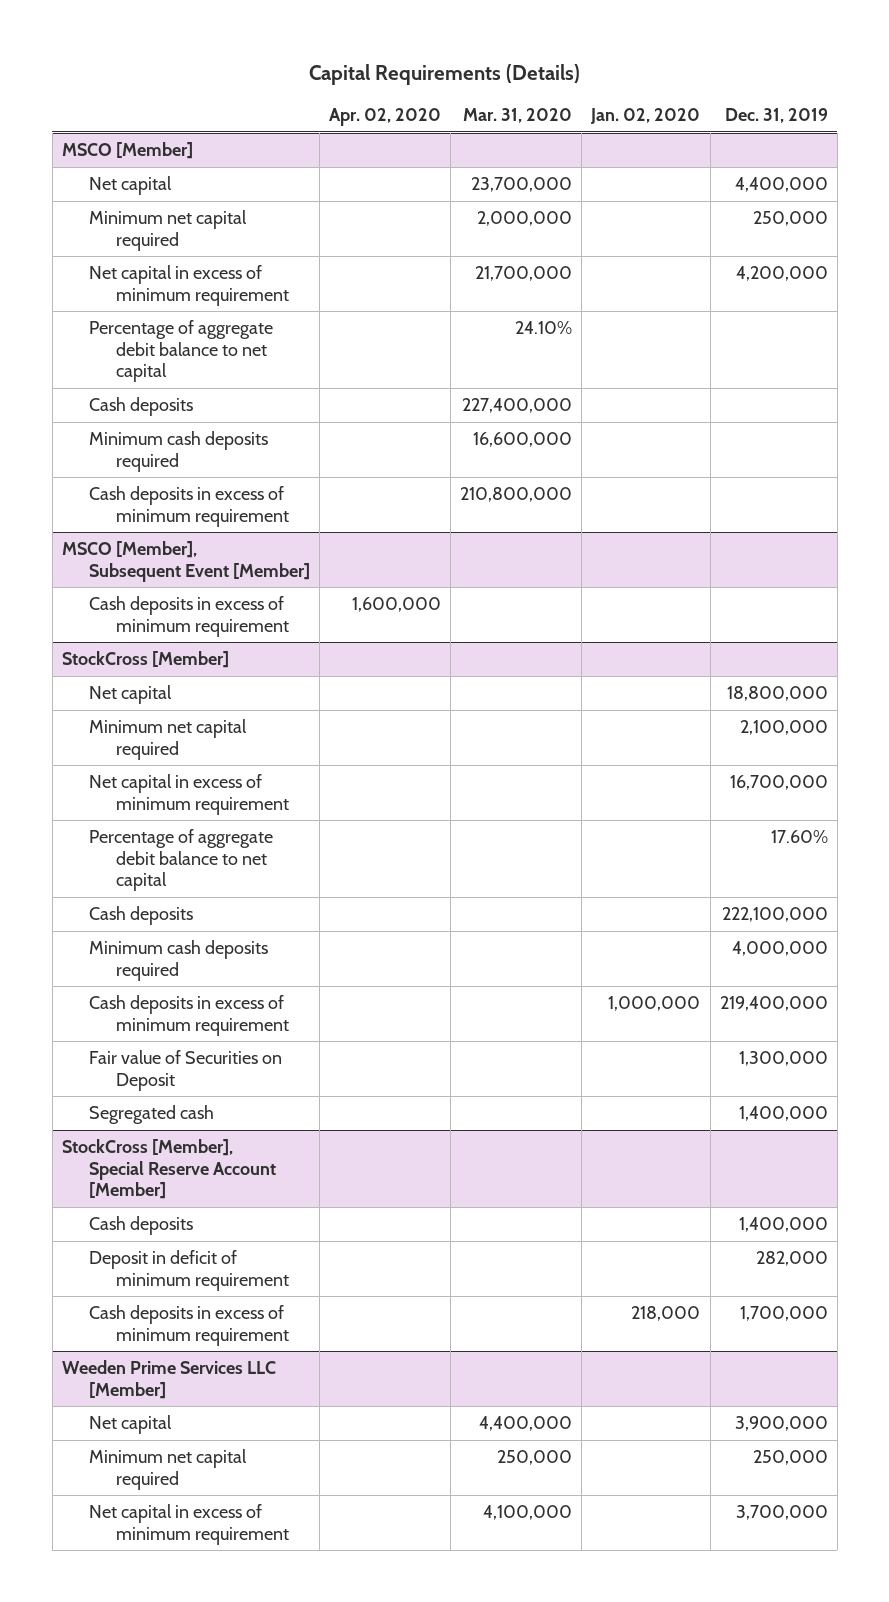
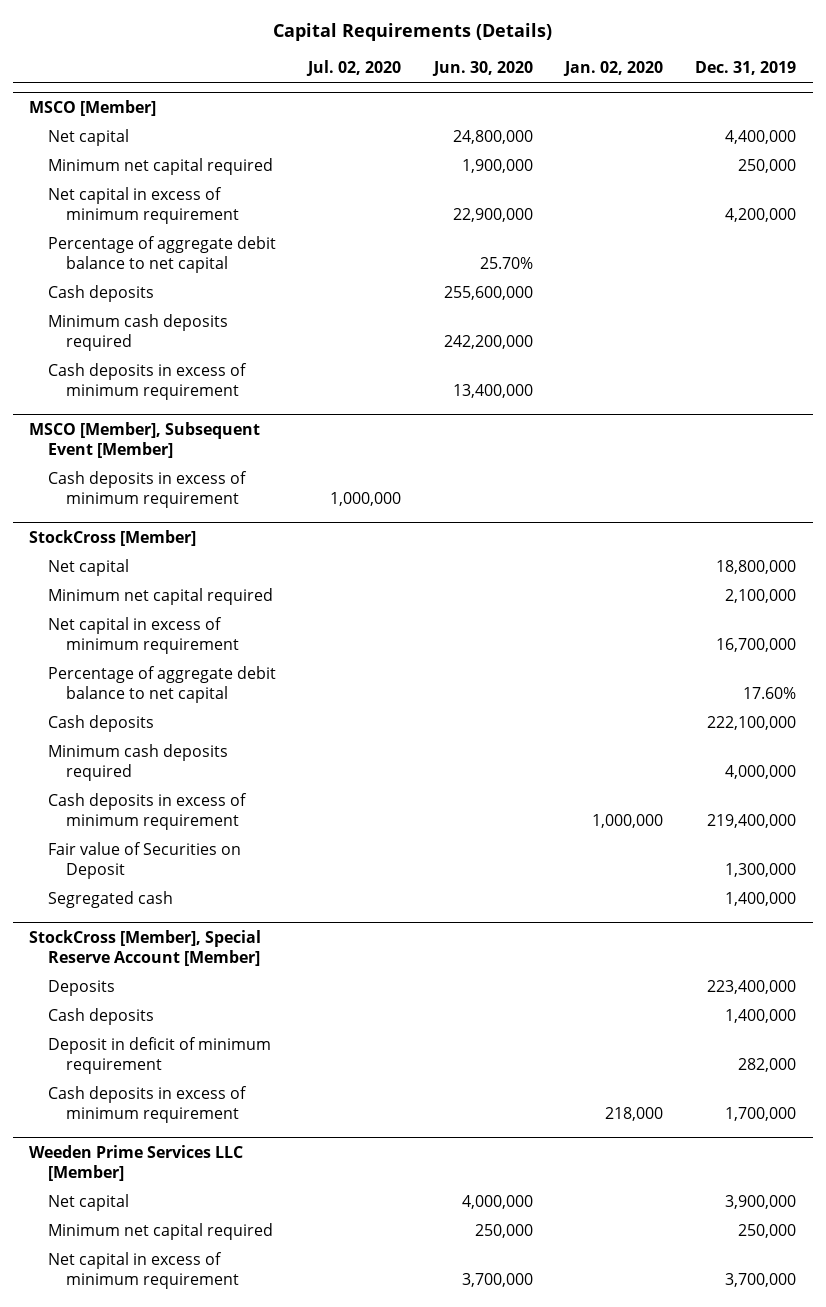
[328,108,441,127] Apr. 02, 2020 -> none
[463,108,573,124] Mar. 31, 2020 -> none
none -> [306,60,402,77] Jul. 02, 2020
none -> [431,61,533,77] Jun. 30, 2020
none -> [47,980,115,997] Deposits

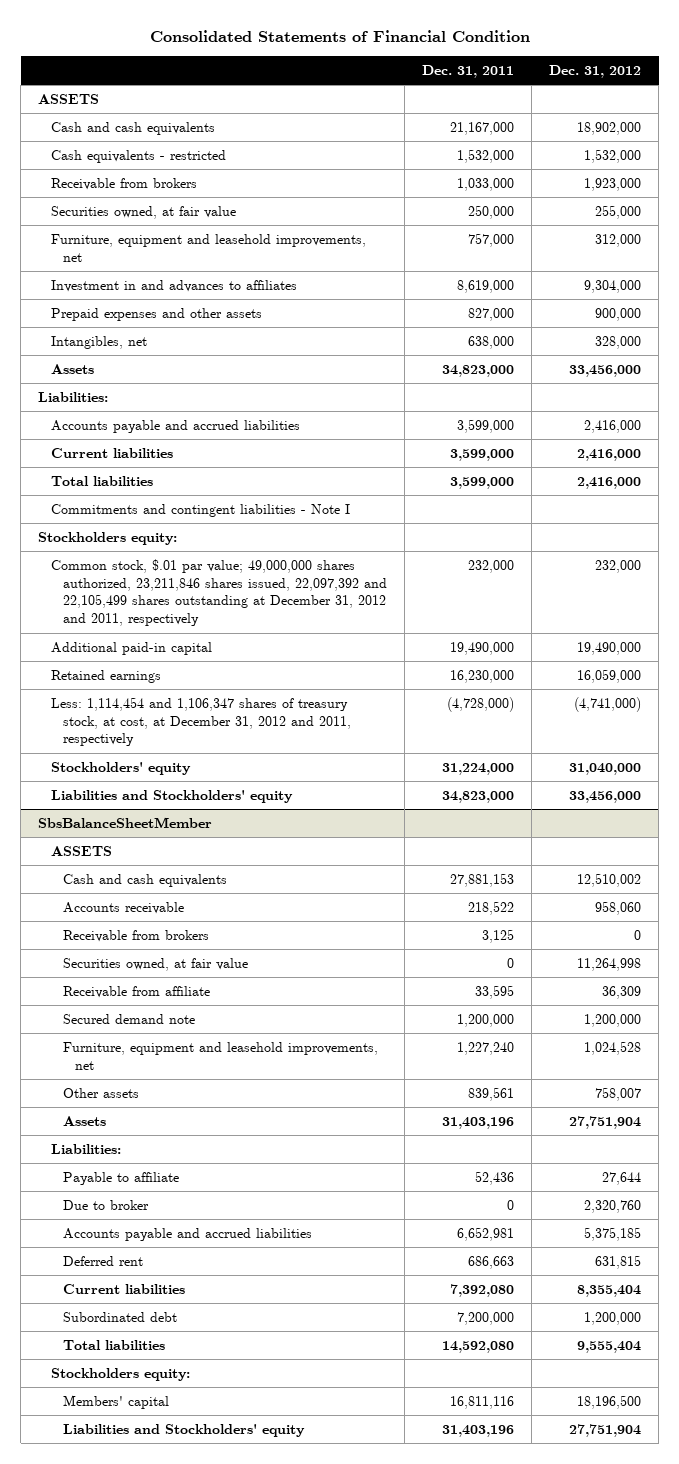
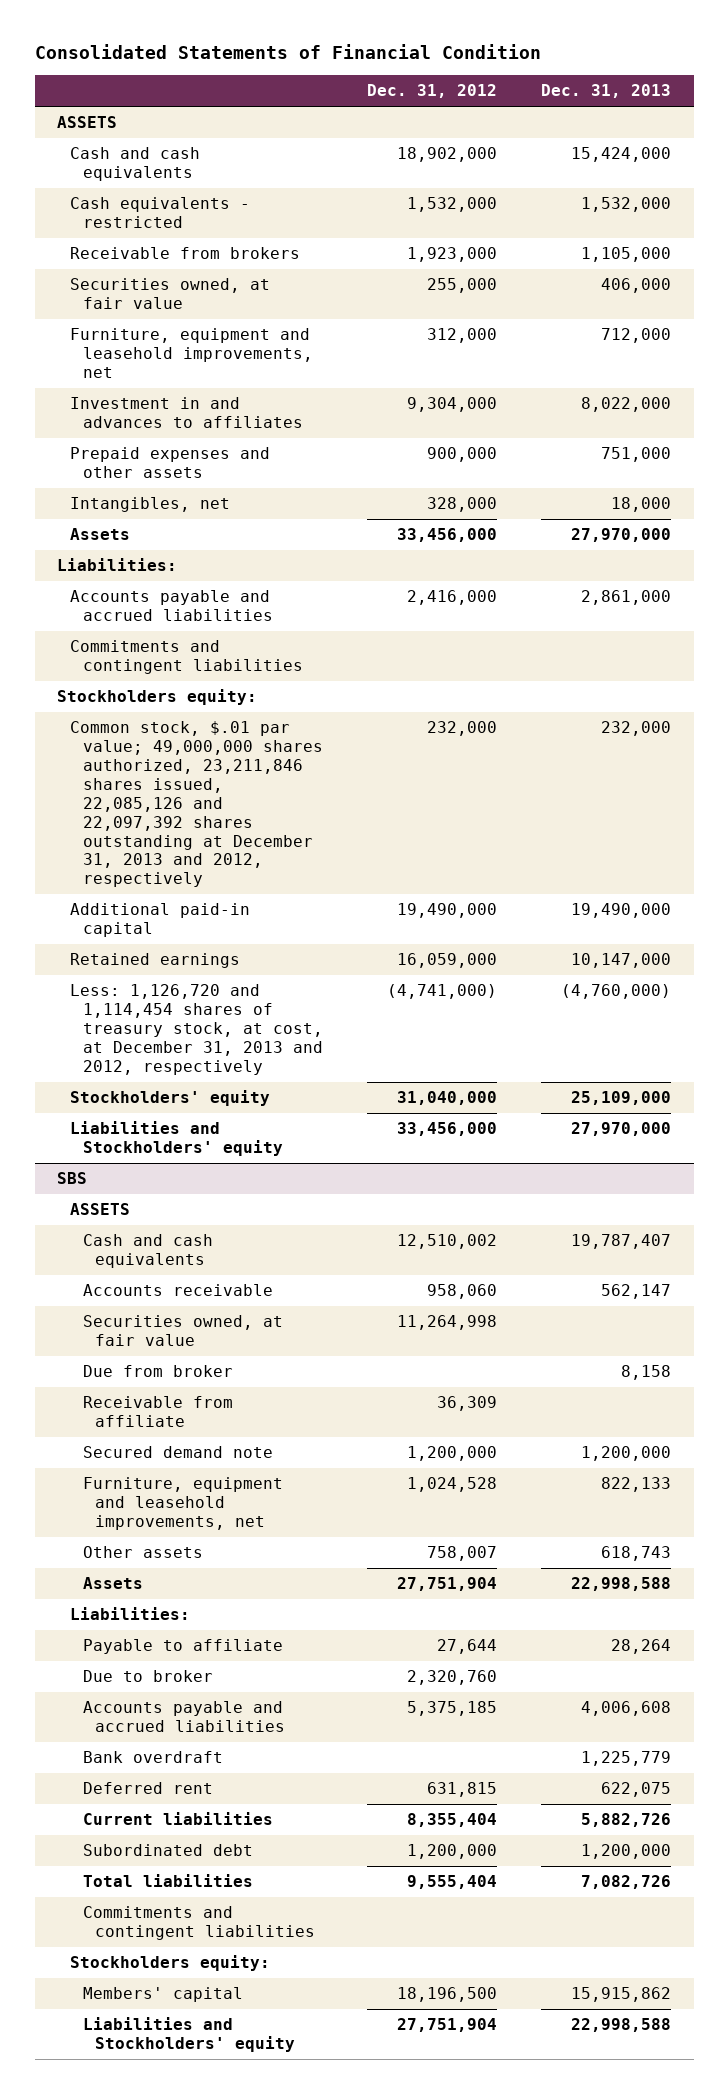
[422,64,515,78] Dec. 31, 2011 -> none
none -> [541,84,672,99] Dec. 31, 2013
[50,447,173,458] Current liabilities -> none
[50,475,153,486] Total liabilities -> none
[50,503,350,517] Commitments and contingent liabilities - Note I -> [69,640,303,675] Commitments and contingent liabilities
[50,558,387,627] Common stock, $.01 par value; 49,000,000 shares authorized, 23,211,846 shares issued, 22,097,392 and 22,105,499 shares outstanding at December 31, 2012 and 2011, respectively -> [69,721,323,888] Common stock, $.01 par value; 49,000,000 shares authorized, 23,211,846 shares issued, 22,085,126 and 22,097,392 shares outstanding at December 31, 2013 and 2012, respectively
[50,696,351,747] Less: 1,114,454 and 1,106,347 shares of treasury stock, at cost, at December 31, 2012 and 2011, respectively -> [69,984,323,1075] Less: 1,126,720 and 1,114,454 shares of treasury stock, at cost, at December 31, 2013 and 2012, respectively
[38,816,213,828] SbsBalanceSheetMember -> none
none -> [57,1172,88,1185] SBS
[62,929,209,942] Receivable from brokers -> none
none -> [82,1365,233,1378] Due from broker
none -> [82,1751,223,1764] Bank overdraft
none -> [82,1906,316,1941] Commitments and contingent liabilities

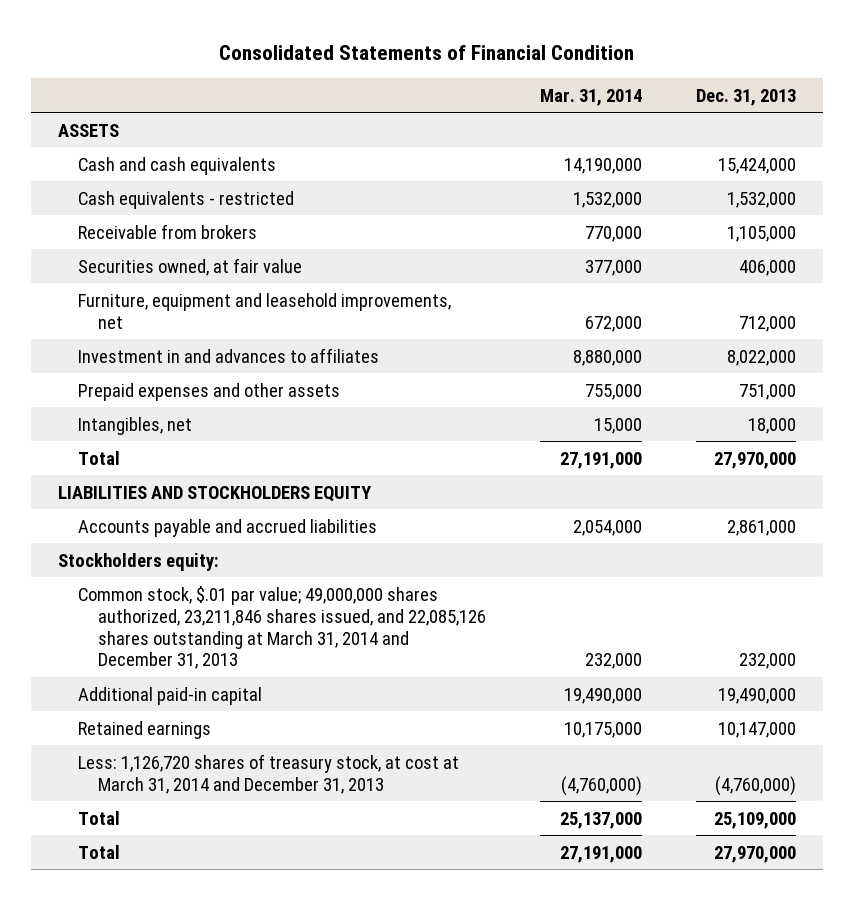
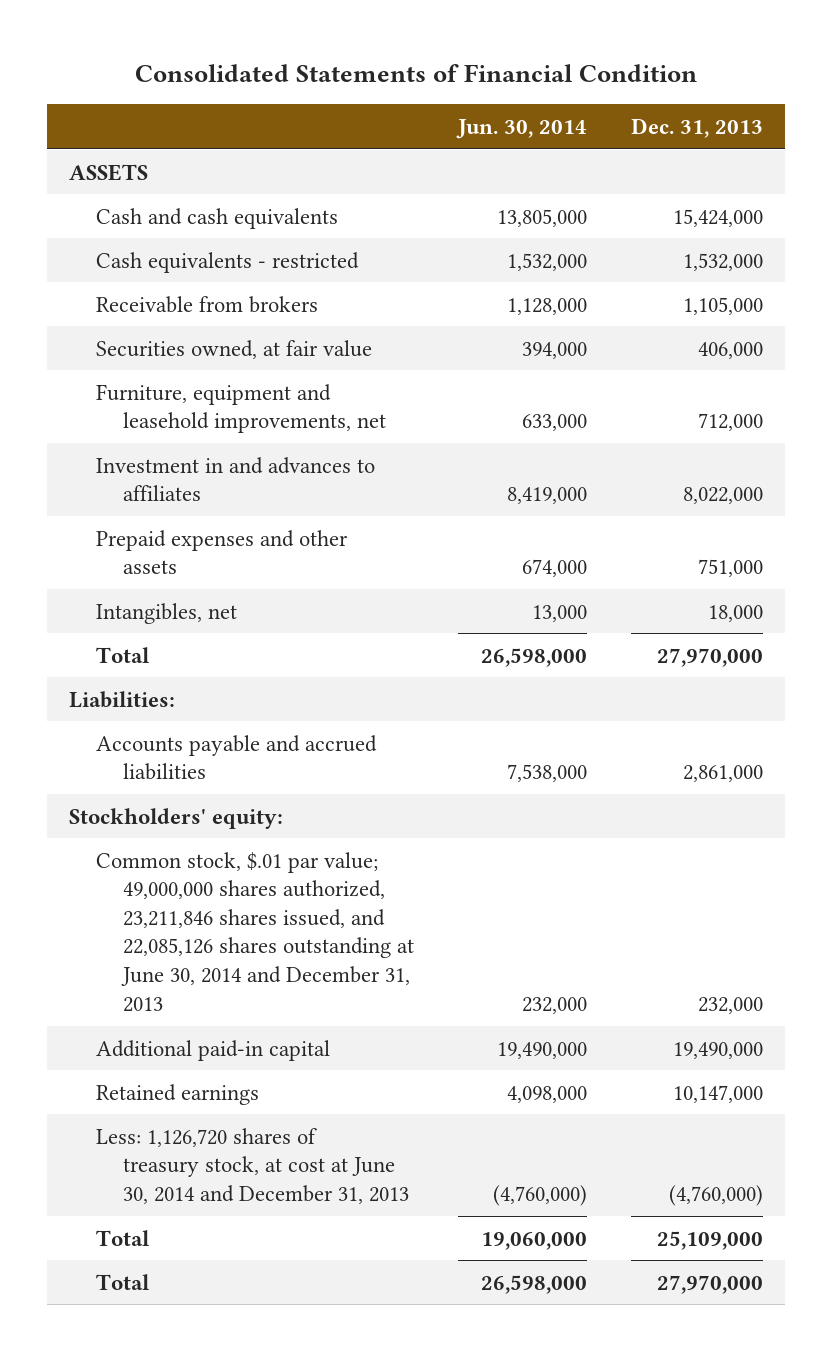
[539,88,642,106] Mar. 31, 2014 -> none
none -> [456,119,588,140] Jun. 30, 2014
[58,485,373,502] LIABILITIES AND STOCKHOLDERS EQUITY -> none
none -> [69,690,176,708] Liabilities:
[58,552,220,571] Stockholders equity: -> [69,807,284,829] Stockholders' equity:
[78,585,486,670] Common stock, $.01 par value; 49,000,000 shares authorized, 23,211,846 shares issued, and 22,085,126 shares outstanding at March 31, 2014 and December 31, 2013 -> [96,851,415,1012] Common stock, $.01 par value; 49,000,000 shares authorized, 23,211,846 shares issued, and 22,085,126 shares outstanding at June 30, 2014 and December 31, 2013
[78,753,460,794] Less: 1,126,720 shares of treasury stock, at cost at March 31, 2014 and December 31, 2013 -> [96,1127,410,1204] Less: 1,126,720 shares of treasury stock, at cost at June 30, 2014 and December 31, 2013

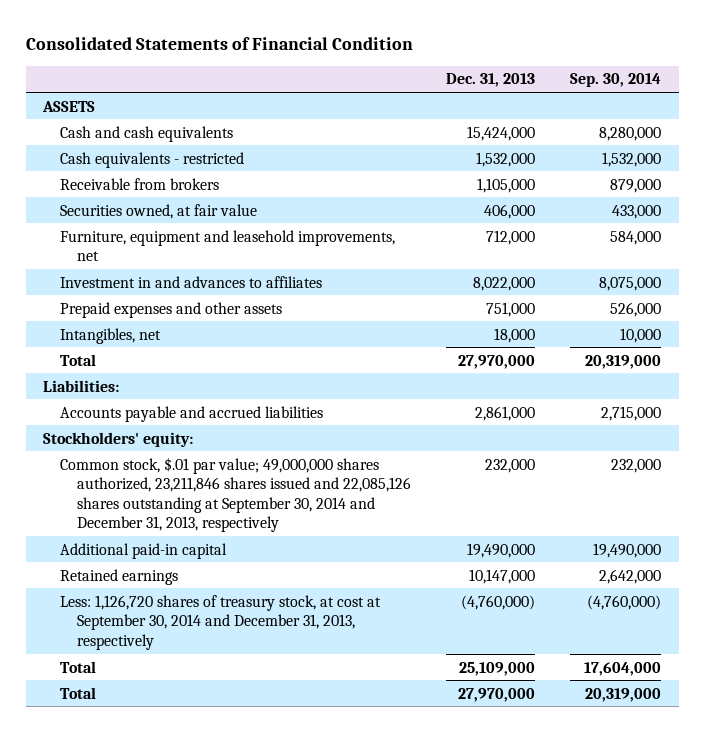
[456,119,588,140] Jun. 30, 2014 -> none
none -> [570,73,662,88] Sep. 30, 2014
[96,851,415,1012] Common stock, $.01 par value; 49,000,000 shares authorized, 23,211,846 shares issued, and 22,085,126 shares outstanding at June 30, 2014 and December 31, 2013 -> [60,456,411,533] Common stock, $.01 par value; 49,000,000 shares authorized, 23,211,846 shares issued and 22,085,126 shares outstanding at September 30, 2014 and December 31, 2013, respectively
[96,1127,410,1204] Less: 1,126,720 shares of treasury stock, at cost at June 30, 2014 and December 31, 2013 -> [60,594,382,650] Less: 1,126,720 shares of treasury stock, at cost at September 30, 2014 and December 31, 2013, respectively

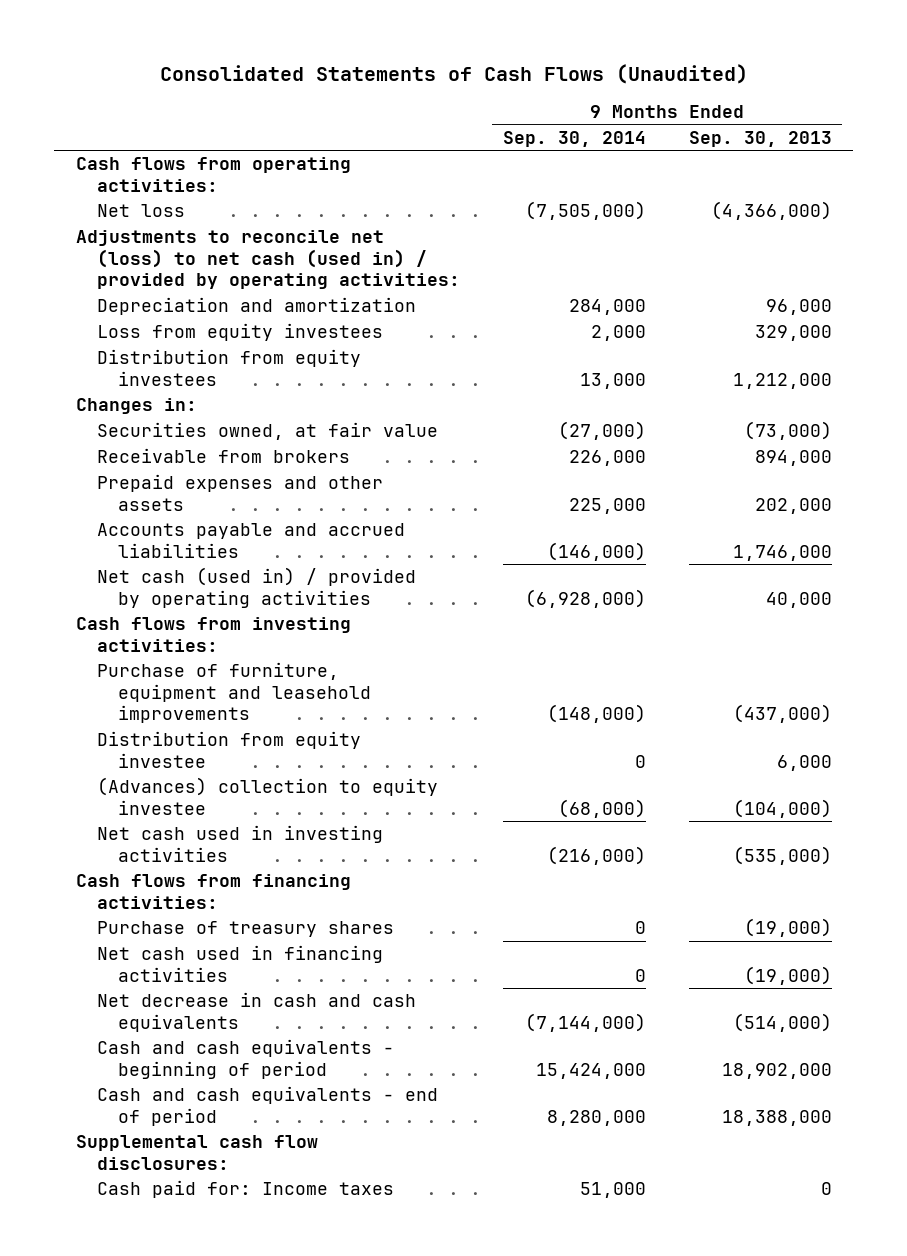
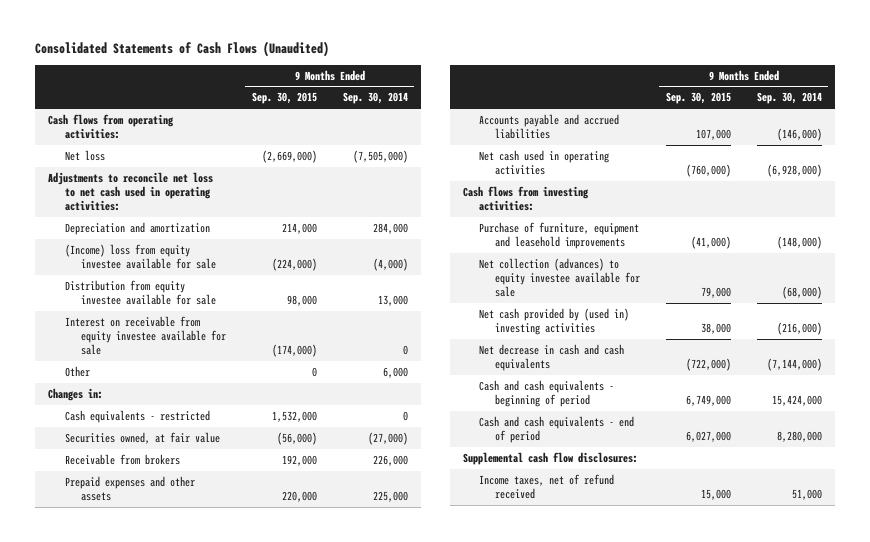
[688,130,832,147] Sep. 30, 2013 -> none
none -> [251,92,317,105] Sep. 30, 2015
[75,230,460,290] Adjustments to reconcile net (loss) to net cash (used in) / provided by operating activities: -> [48,171,214,212] Adjustments to reconcile net loss to net cash used in operating activities:
[96,349,361,386] Distribution from equity investees -> none
[96,323,383,342] Loss from equity investees -> [64,243,216,270] (Income) loss from equity investee available for sale
[590,325,646,342] 2,000 -> [372,258,408,272] (4,000)
none -> [64,279,216,306] Distribution from equity investee available for sale
none -> [64,315,226,356] Interest on receivable from equity investee available for sale
none -> [64,365,90,377] Other
none -> [64,409,210,423] Cash equivalents - restricted
[96,567,416,608] Net cash (used in) / provided by operating activities -> [478,149,609,176] Net cash used in operating activities
[96,731,361,768] Distribution from equity investee -> none
[75,874,351,909] Cash flows from financing activities: -> none
[96,921,394,938] Purchase of treasury shares -> none
[96,945,383,982] Net cash used in financing activities -> none
[96,777,438,815] (Advances) collection to equity investee -> [478,257,640,298] Net collection (advances) to equity investee available for sale
[96,825,383,862] Net cash used in investing activities -> [478,307,629,336] Net cash provided by (used in) investing activities
[96,1180,394,1199] Cash paid for: Income taxes -> [478,473,614,500] Income taxes, net of refund received

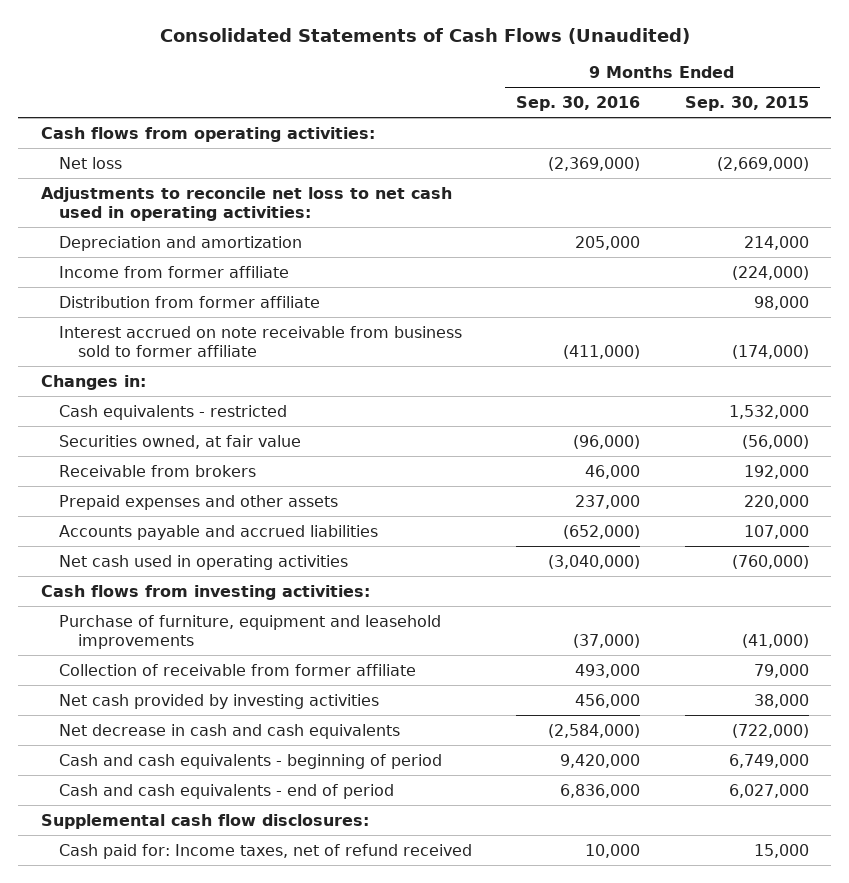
[342,92,408,105] Sep. 30, 2014 -> none
none -> [516,96,641,112] Sep. 30, 2016
[64,365,90,377] Other -> none
[64,243,216,270] (Income) loss from equity investee available for sale -> [59,265,290,278] Income from former affiliate
[64,279,216,306] Distribution from equity investee available for sale -> [59,295,321,308] Distribution from former affiliate
[64,315,226,356] Interest on receivable from equity investee available for sale -> [59,325,463,358] Interest accrued on note receivable from business sold to former affiliate
[478,257,640,298] Net collection (advances) to equity investee available for sale -> [59,663,417,676] Collection of receivable from former affiliate
[478,307,629,336] Net cash provided by (used in) investing activities -> [59,693,380,709] Net cash provided by investing activities
[478,473,614,500] Income taxes, net of refund received -> [59,843,473,859] Cash paid for: Income taxes, net of refund received

